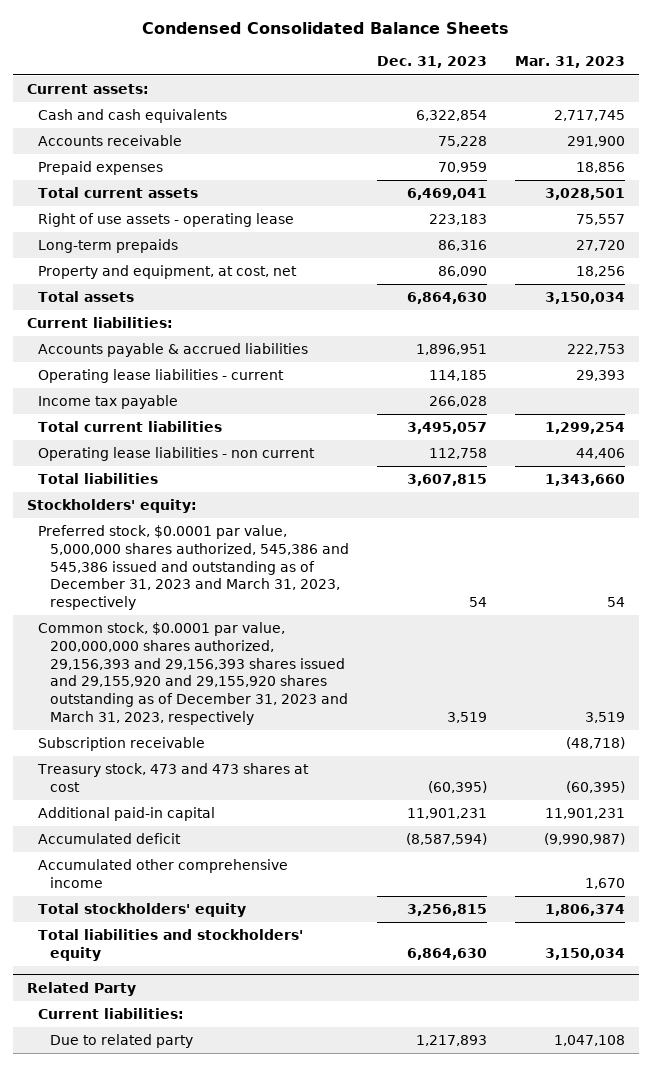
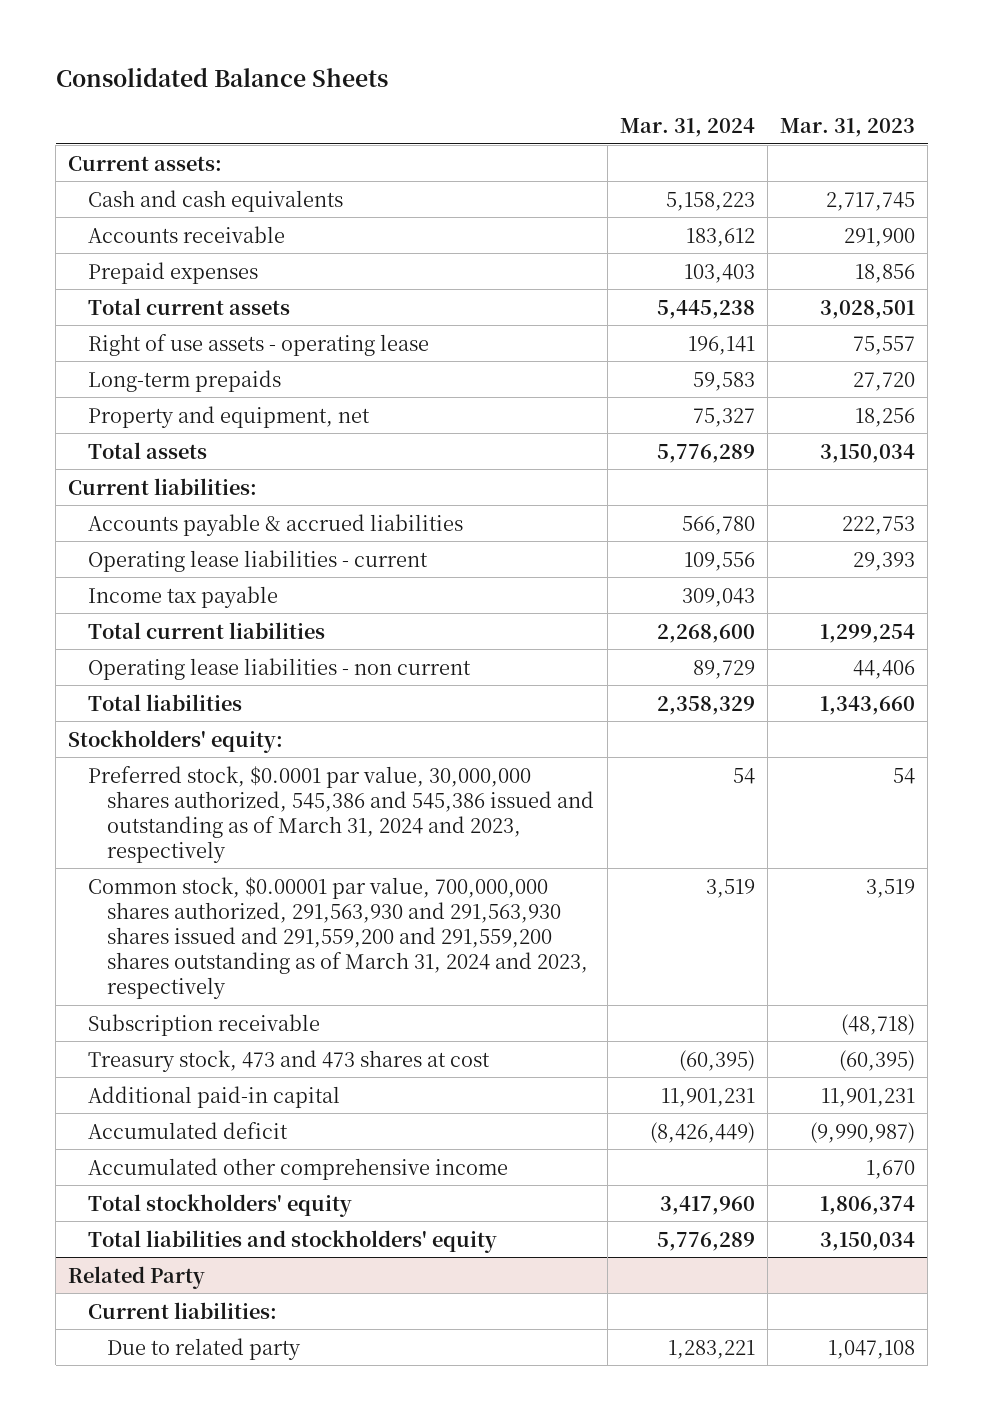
[141,22,509,35] Condensed Consolidated Balance Sheets -> [55,67,388,88] Consolidated Balance Sheets
[376,56,487,69] Dec. 31, 2023 -> none
none -> [619,117,755,137] Mar. 31, 2024
[38,265,298,280] Property and equipment, at cost, net -> [87,405,370,428] Property and equipment, net
[38,525,349,611] Preferred stock, $0.0001 par value, 5,000,000 shares authorized, 545,386 and 545,386 issued and outstanding as of December 31, 2023 and March 31, 2023, respectively -> [87,765,595,863] Preferred stock, $0.0001 par value, 30,000,000 shares authorized, 545,386 and 545,386 issued and outstanding as of March 31, 2024 and 2023, respectively
[38,622,348,725] Common stock, $0.0001 par value, 200,000,000 shares authorized, 29,156,393 and 29,156,393 shares issued and 29,155,920 and 29,155,920 shares outstanding as of December 31, 2023 and March 31, 2023, respectively -> [87,876,589,999] Common stock, $0.00001 par value, 700,000,000 shares authorized, 291,563,930 and 291,563,930 shares issued and 291,559,200 and 291,559,200 shares outstanding as of March 31, 2024 and 2023, respectively

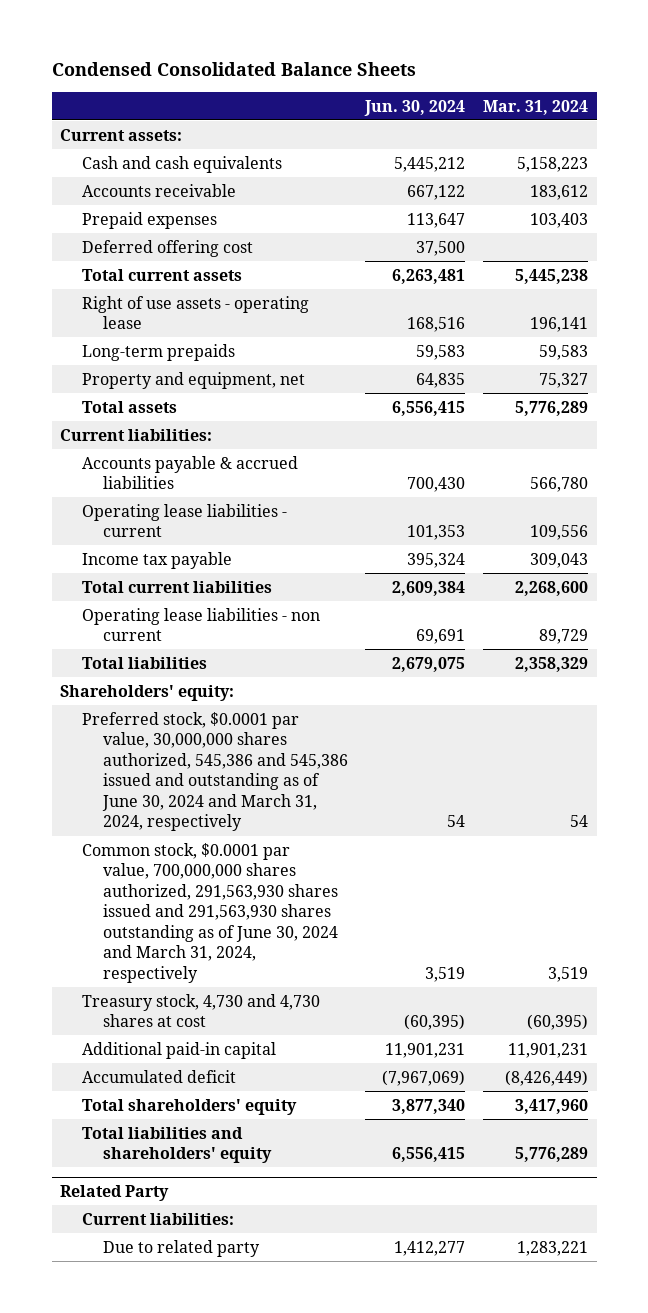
[55,67,388,88] Consolidated Balance Sheets -> [51,62,416,77] Condensed Consolidated Balance Sheets
[779,117,915,137] Mar. 31, 2023 -> none
none -> [364,99,466,116] Jun. 30, 2024
none -> [81,239,253,257] Deferred offering cost
[87,1013,320,1036] Subscription receivable -> none
[68,729,284,753] Stockholders' equity: -> [60,684,235,701] Shareholders' equity:
[87,765,595,863] Preferred stock, $0.0001 par value, 30,000,000 shares authorized, 545,386 and 545,386 issued and outstanding as of March 31, 2024 and 2023, respectively -> [81,711,348,832] Preferred stock, $0.0001 par value, 30,000,000 shares authorized, 545,386 and 545,386 issued and outstanding as of June 30, 2024 and March 31, 2024, respectively
[87,876,589,999] Common stock, $0.00001 par value, 700,000,000 shares authorized, 291,563,930 and 291,563,930 shares issued and 291,559,200 and 291,559,200 shares outstanding as of March 31, 2024 and 2023, respectively -> [81,842,338,983] Common stock, $0.0001 par value, 700,000,000 shares authorized, 291,563,930 shares issued and 291,563,930 shares outstanding as of June 30, 2024 and March 31, 2024, respectively
[87,1049,490,1072] Treasury stock, 473 and 473 shares at cost -> [81,993,320,1028] Treasury stock, 4,730 and 4,730 shares at cost
[87,1157,508,1180] Accumulated other comprehensive income -> none
[87,1193,352,1217] Total stockholders' equity -> [81,1098,297,1115] Total shareholders' equity
[87,1229,497,1253] Total liabilities and stockholders' equity -> [81,1126,272,1164] Total liabilities and shareholders' equity

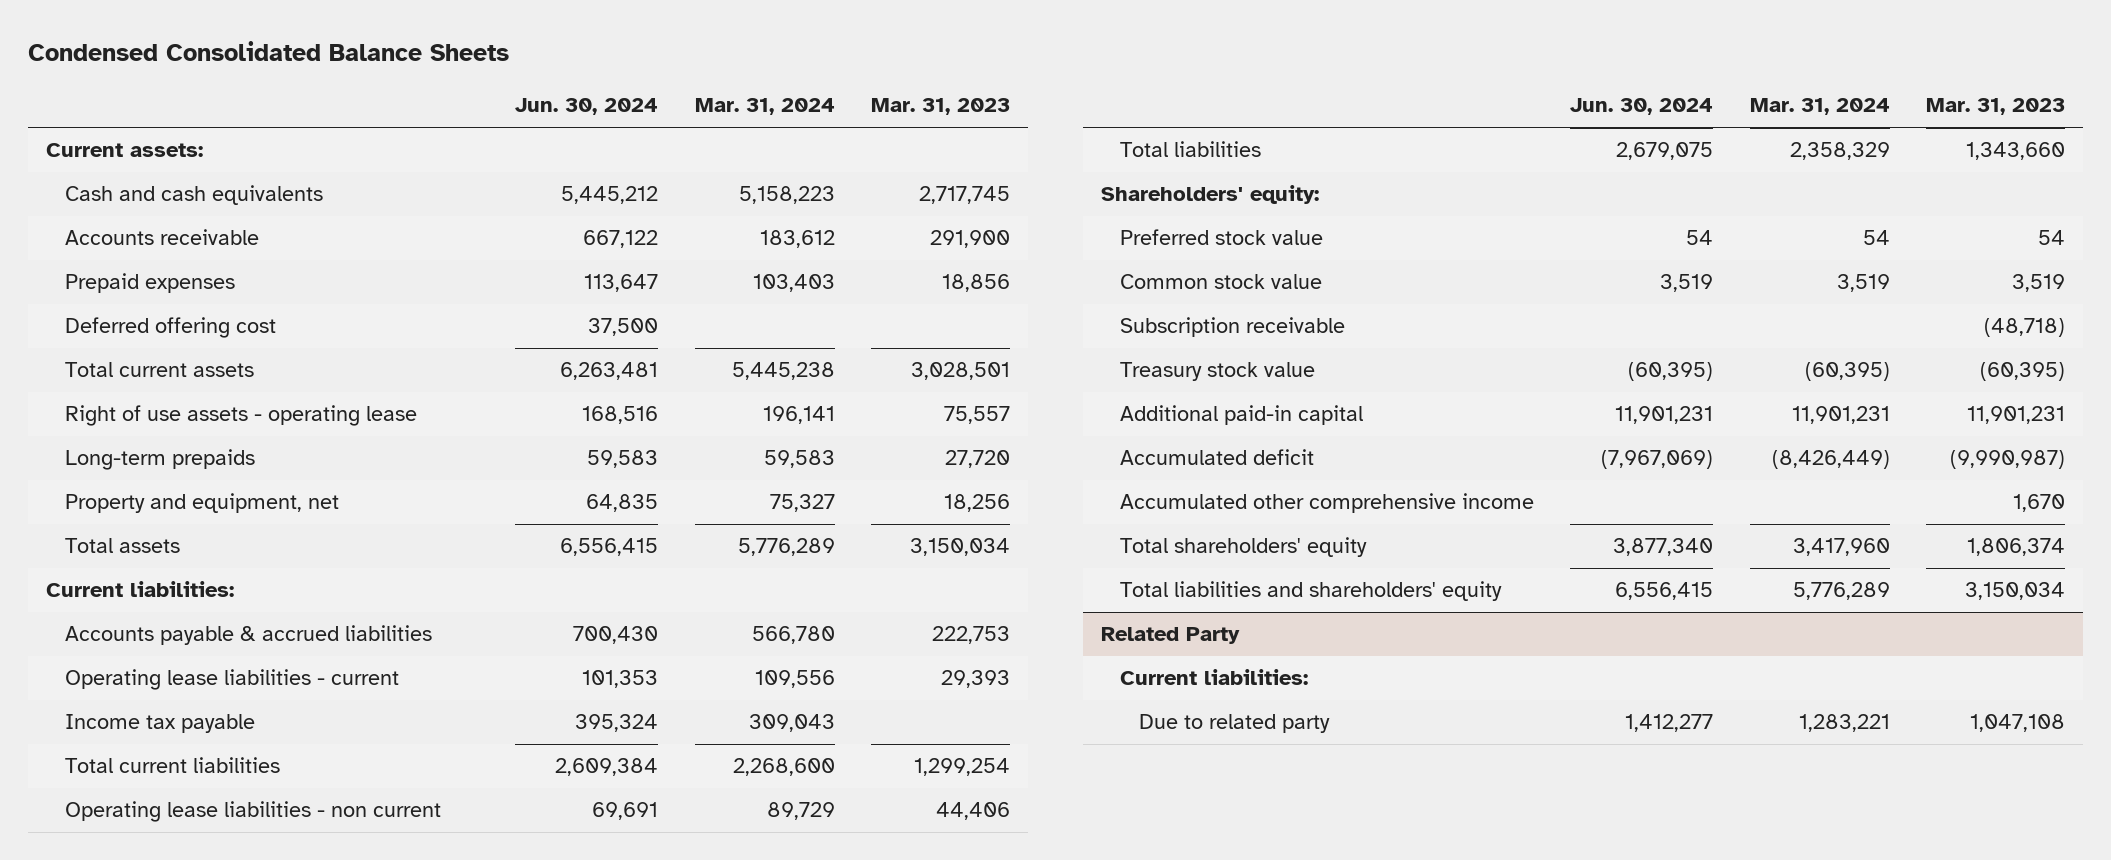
none -> [871,98,1011,116] Mar. 31, 2023
[81,711,348,832] Preferred stock, $0.0001 par value, 30,000,000 shares authorized, 545,386 and 545,386 issued and outstanding as of June 30, 2024 and March 31, 2024, respectively -> [1119,229,1323,246] Preferred stock value
[81,842,338,983] Common stock, $0.0001 par value, 700,000,000 shares authorized, 291,563,930 shares issued and 291,563,930 shares outstanding as of June 30, 2024 and March 31, 2024, respectively -> [1119,274,1322,290] Common stock value
none -> [1119,317,1345,338] Subscription receivable
[81,993,320,1028] Treasury stock, 4,730 and 4,730 shares at cost -> [1119,362,1315,382] Treasury stock value
none -> [1119,493,1534,514] Accumulated other comprehensive income

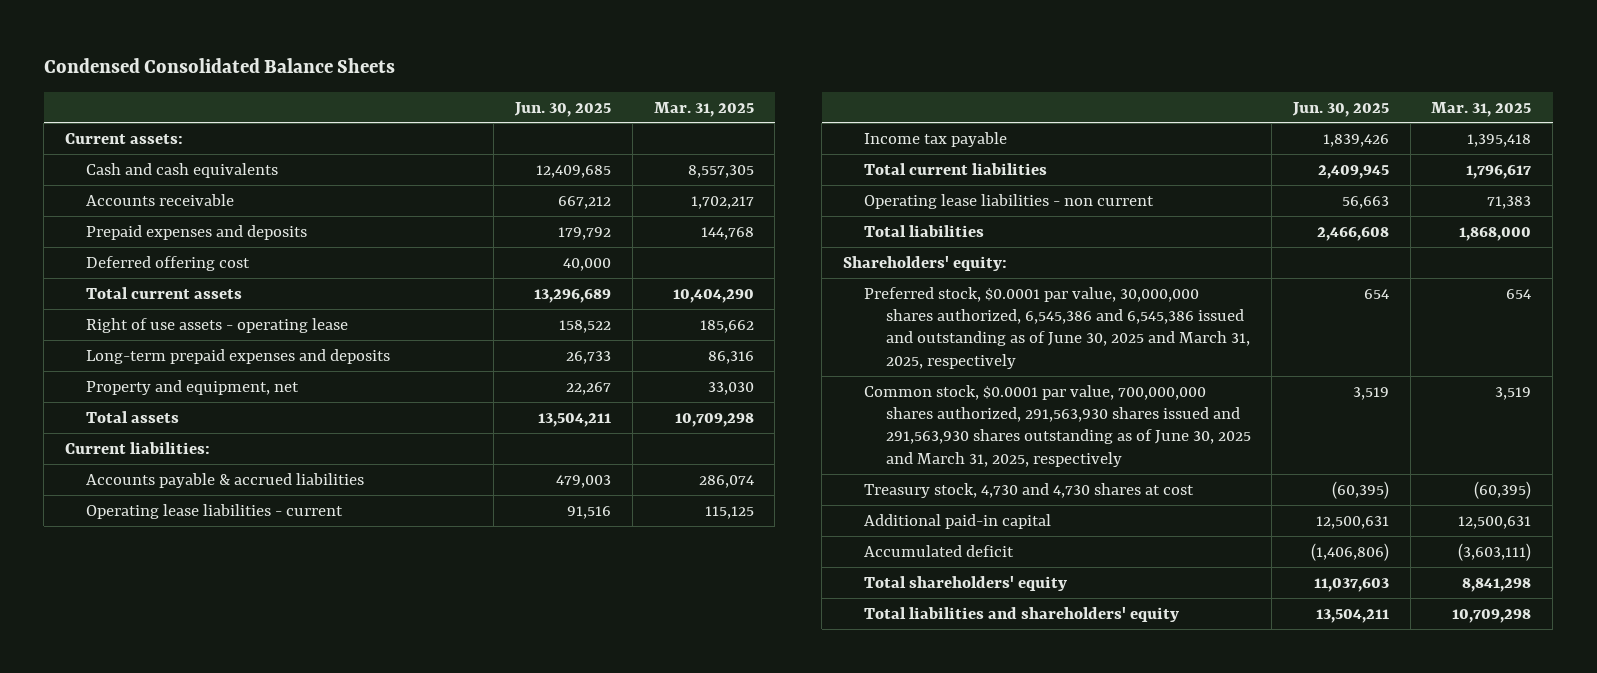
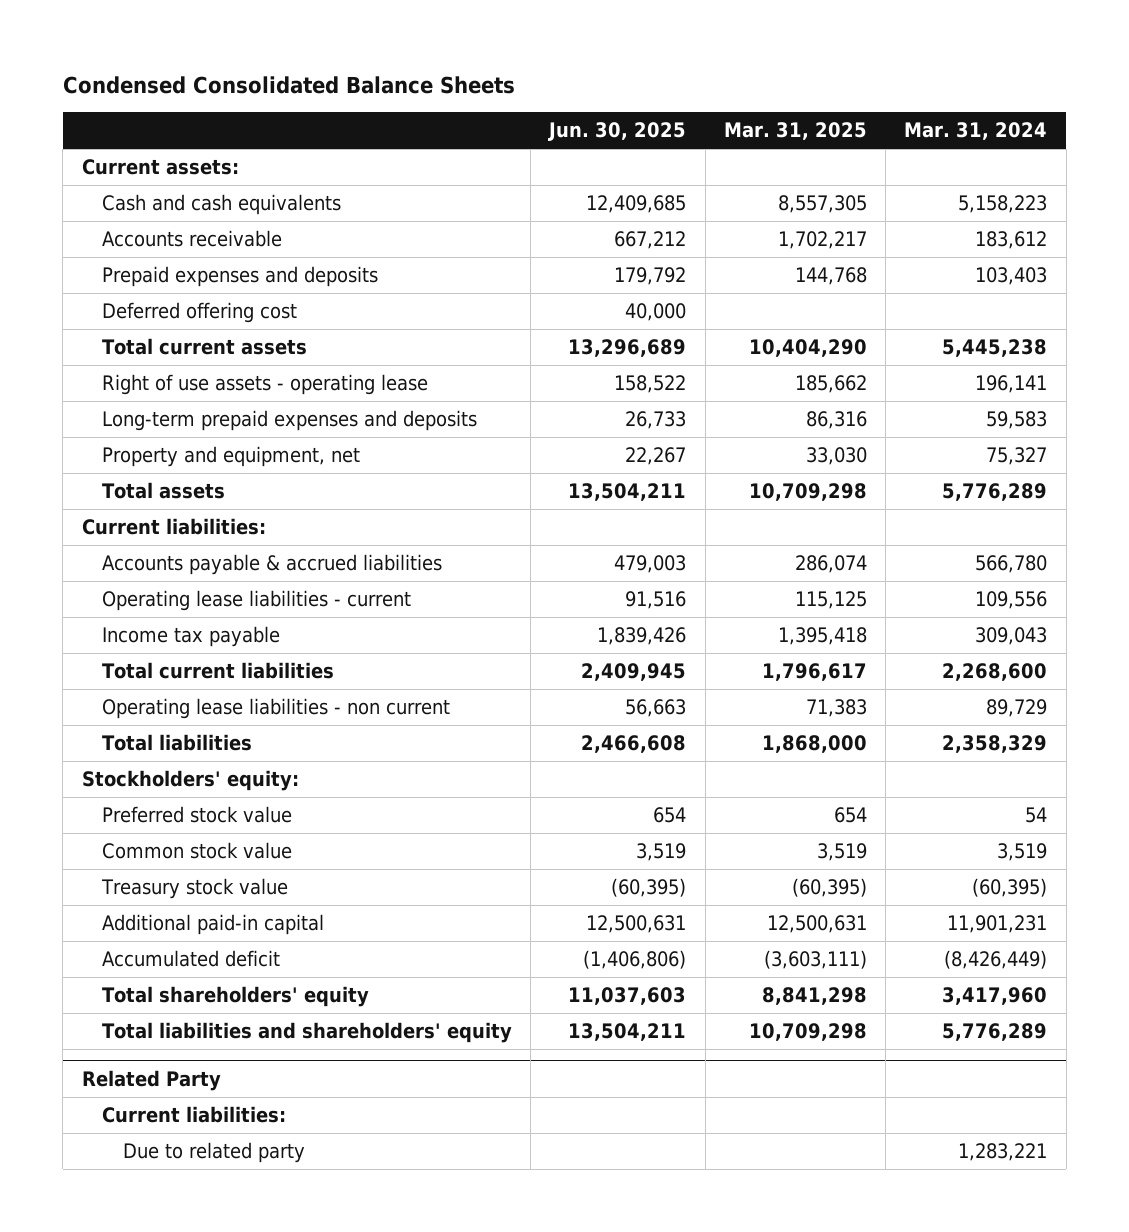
none -> [904,122,1048,141] Mar. 31, 2024
[842,255,1007,271] Shareholders' equity: -> [81,769,299,791] Stockholders' equity:
[864,286,1250,369] Preferred stock, $0.0001 par value, 30,000,000 shares authorized, 6,545,386 and 6,545,386 issued and outstanding as of June 30, 2025 and March 31, 2025, respectively -> [102,805,293,823] Preferred stock value
[864,384,1251,467] Common stock, $0.0001 par value, 700,000,000 shares authorized, 291,563,930 shares issued and 291,563,930 shares outstanding as of June 30, 2025 and March 31, 2025, respectively -> [102,841,293,859] Common stock value
[864,482,1195,498] Treasury stock, 4,730 and 4,730 shares at cost -> [101,877,289,899] Treasury stock value
none -> [81,1069,221,1091] Related Party
none -> [102,1105,287,1123] Current liabilities:
none -> [122,1141,305,1163] Due to related party

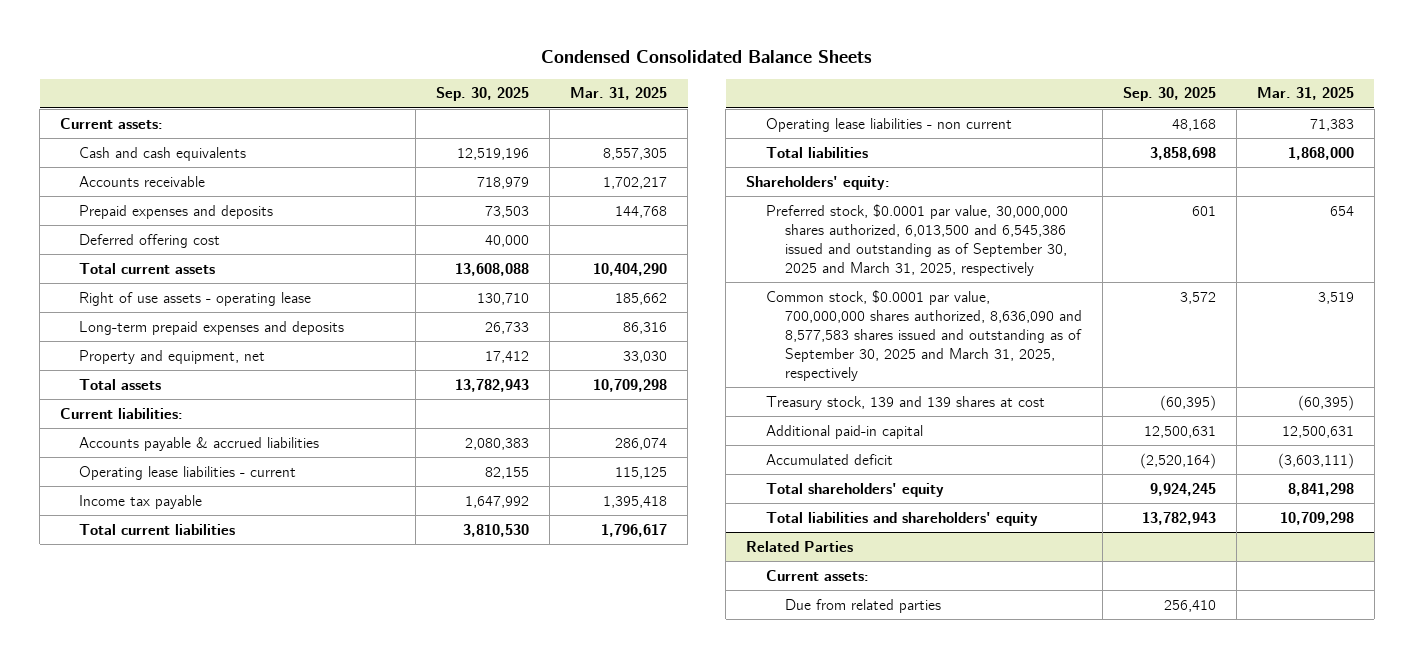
[548,122,687,142] Jun. 30, 2025 -> none
[904,122,1048,141] Mar. 31, 2024 -> none
none -> [436,87,530,102] Sep. 30, 2025
[81,769,299,791] Stockholders' equity: -> [746,175,891,190] Shareholders' equity:
[102,805,293,823] Preferred stock value -> [765,203,1068,277] Preferred stock, $0.0001 par value, 30,000,000 shares authorized, 6,013,500 and 6,545,386 issued and outstanding as of September 30, 2025 and March 31, 2025, respectively
[102,841,293,859] Common stock value -> [765,289,1082,382] Common stock, $0.0001 par value, 700,000,000 shares authorized, 8,636,090 and 8,577,583 shares issued and outstanding as of September 30, 2025 and March 31, 2025, respectively
[101,877,289,899] Treasury stock value -> [765,395,1045,410] Treasury stock, 139 and 139 shares at cost
[102,1105,287,1123] Current liabilities: -> none
[122,1141,305,1163] Due to related party -> none
[81,1069,221,1091] Related Party -> [746,540,854,552] Related Parties
none -> [765,569,869,581] Current assets:
none -> [784,598,941,613] Due from related parties

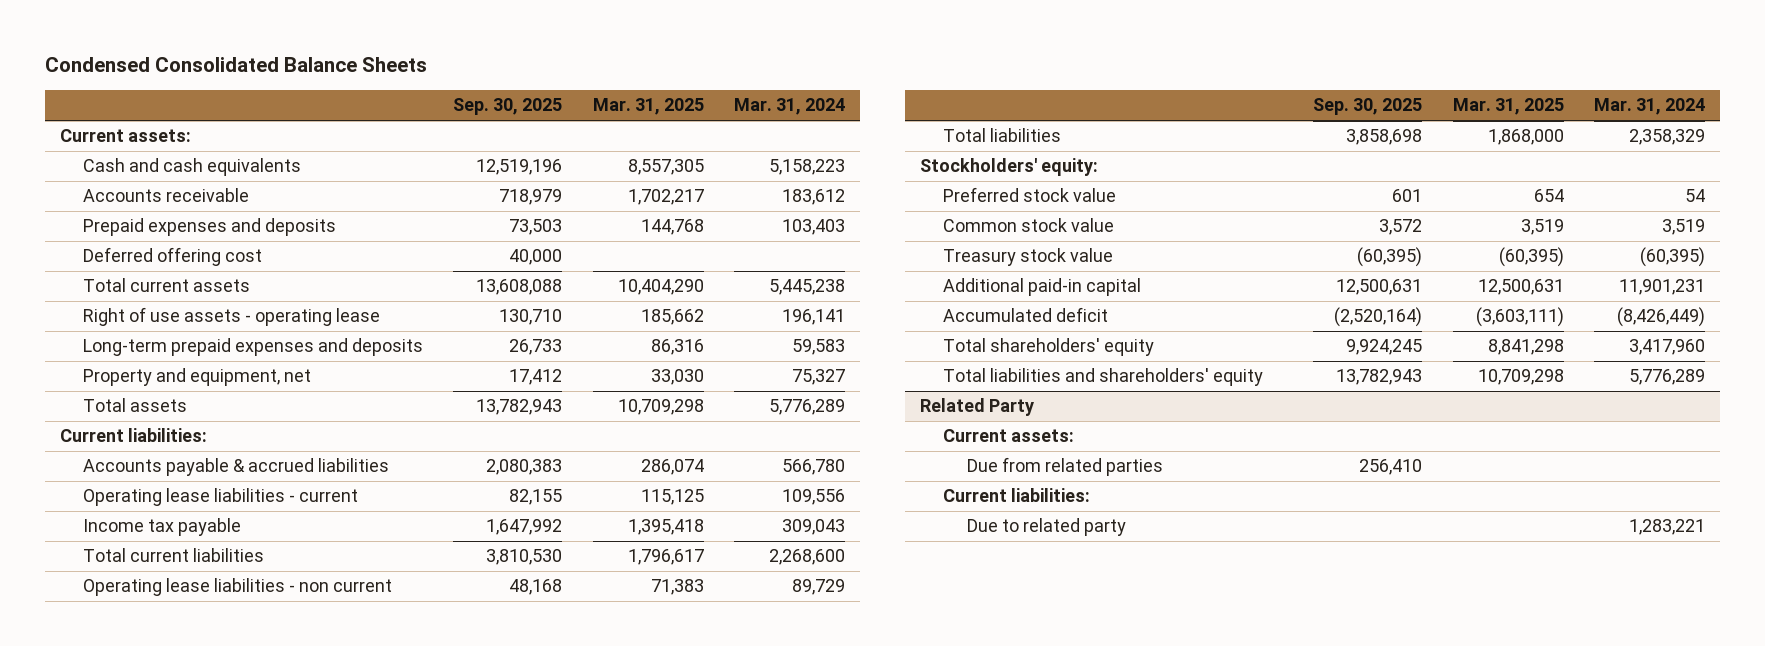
none -> [733,98,845,116] Mar. 31, 2024
[746,175,891,190] Shareholders' equity: -> [919,158,1098,177] Stockholders' equity:
[765,203,1068,277] Preferred stock, $0.0001 par value, 30,000,000 shares authorized, 6,013,500 and 6,545,386 issued and outstanding as of September 30, 2025 and March 31, 2025, respectively -> [943,187,1117,203] Preferred stock value
[765,289,1082,382] Common stock, $0.0001 par value, 700,000,000 shares authorized, 8,636,090 and 8,577,583 shares issued and outstanding as of September 30, 2025 and March 31, 2025, respectively -> [943,218,1115,233] Common stock value
[765,395,1045,410] Treasury stock, 139 and 139 shares at cost -> [943,248,1114,267] Treasury stock value
[746,540,854,552] Related Parties -> [919,398,1034,417] Related Party
none -> [943,488,1091,503] Current liabilities:
none -> [966,518,1126,537] Due to related party

